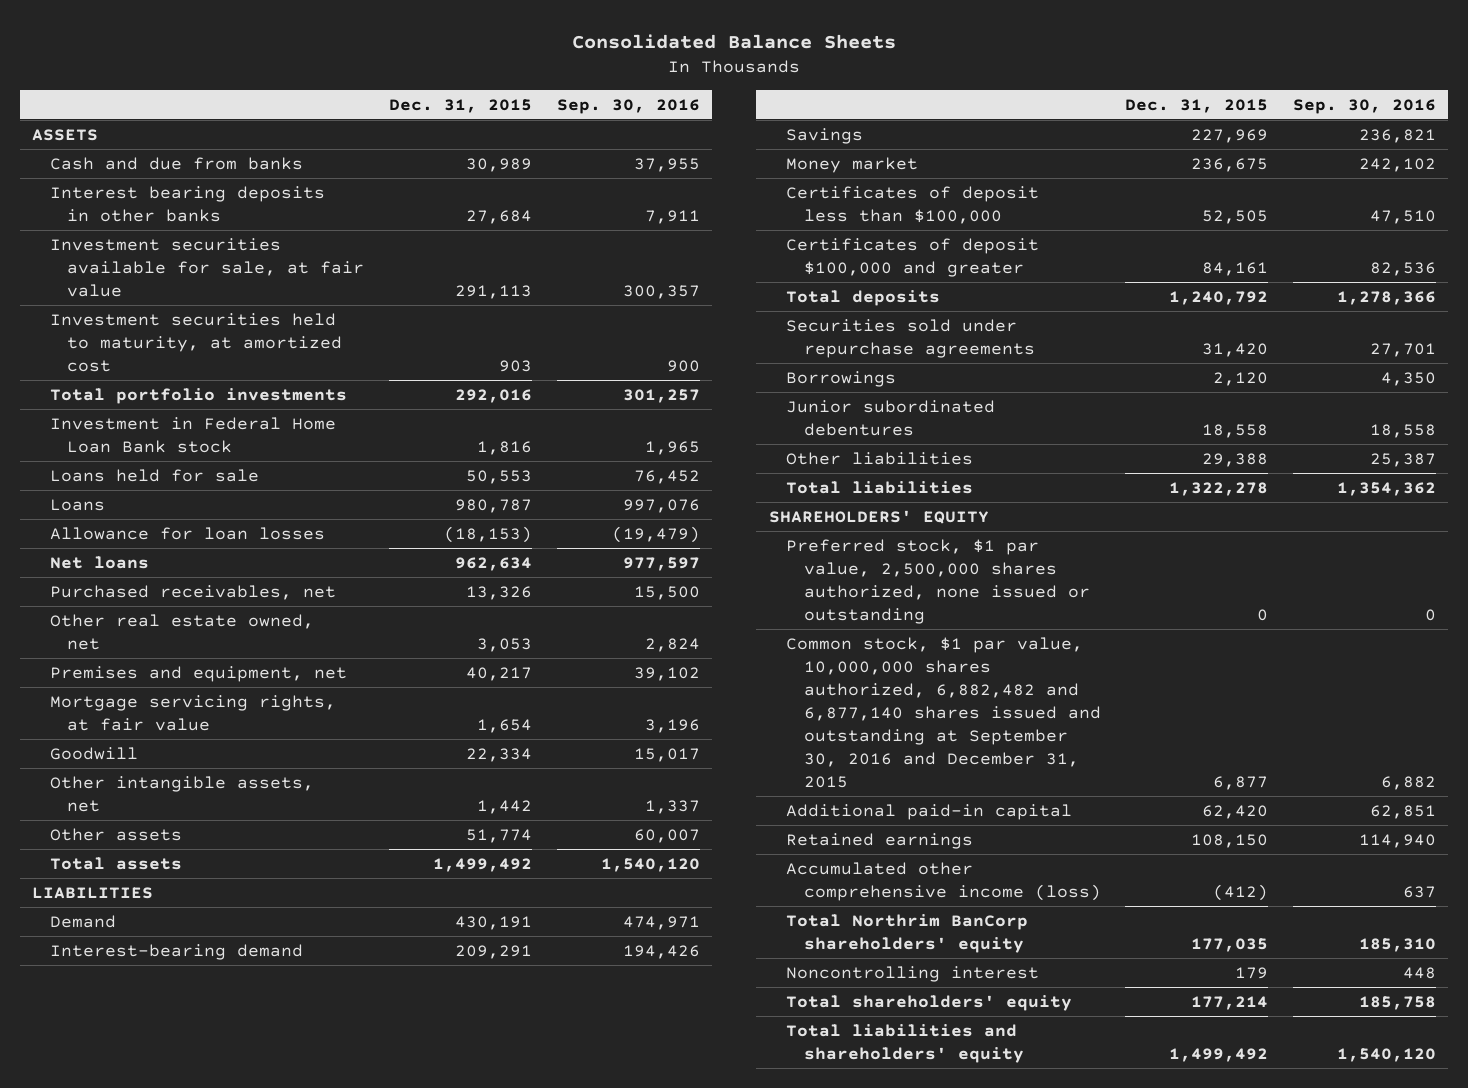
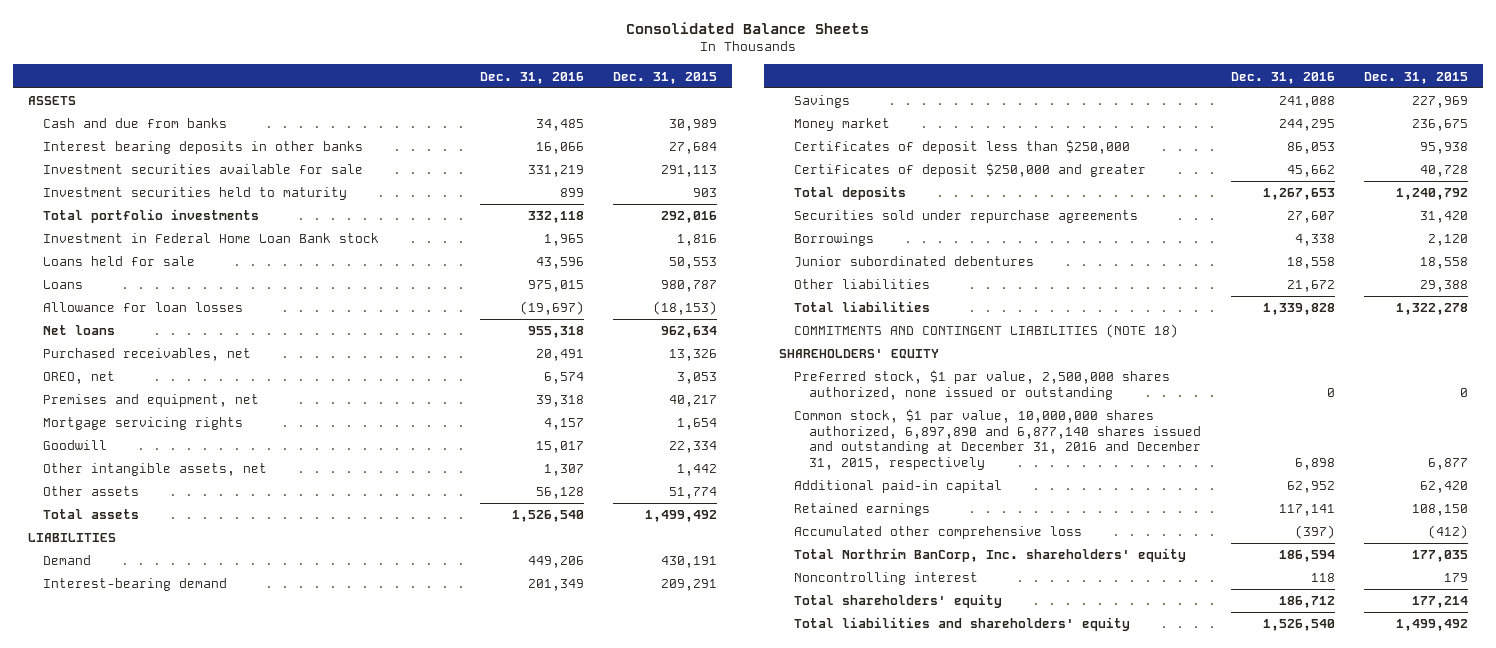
[556,98,700,114] Sep. 30, 2016 -> none
none -> [479,71,584,84] Dec. 31, 2016
[49,237,365,297] Investment securities available for sale, at fair value -> [43,164,364,175] Investment securities available for sale
[49,312,343,372] Investment securities held to maturity, at amortized cost -> [43,187,348,201] Investment securities held to maturity
[49,613,314,650] Other real estate owned, net -> [43,371,116,385] OREO, net
[49,694,336,731] Mortgage servicing rights, at fair value -> [43,417,244,431] Mortgage servicing rights
[786,185,1040,224] Certificates of deposit less than $100,000 -> [794,140,1131,155] Certificates of deposit less than $250,000
[1202,209,1269,224] 52,505 -> [1420,142,1469,155] 95,938
[786,237,1040,277] Certificates of deposit $100,000 and greater -> [794,163,1147,178] Certificates of deposit $250,000 and greater
[1202,261,1269,276] 84,161 -> [1420,165,1469,178] 40,728
none -> [794,324,1179,339] COMMITMENTS AND CONTINGENT LIABILITIES (NOTE 18)
[786,636,1101,788] Common stock, $1 par value, 10,000,000 shares authorized, 6,882,482 and 6,877,140 shares issued and outstanding at September 30, 2016 and December 31, 2015 -> [794,409,1202,471] Common stock, $1 par value, 10,000,000 shares authorized, 6,897,890 and 6,877,140 shares issued and outstanding at December 31, 2016 and December 31, 2015, respectively
[786,861,1101,901] Accumulated other comprehensive income (loss) -> [794,526,1083,540] Accumulated other comprehensive loss
[786,913,1029,953] Total Northrim BanCorp shareholders' equity -> [794,548,1187,563] Total Northrim BanCorp, Inc. shareholders' equity

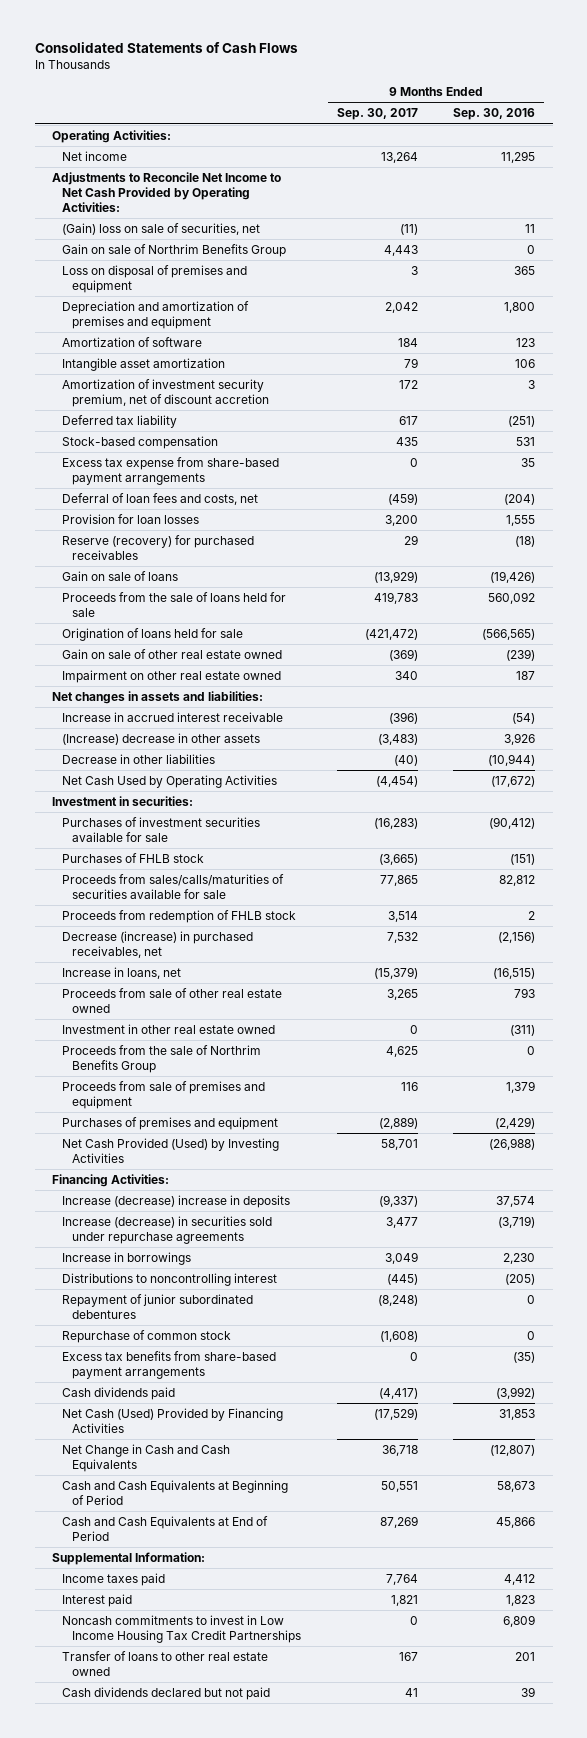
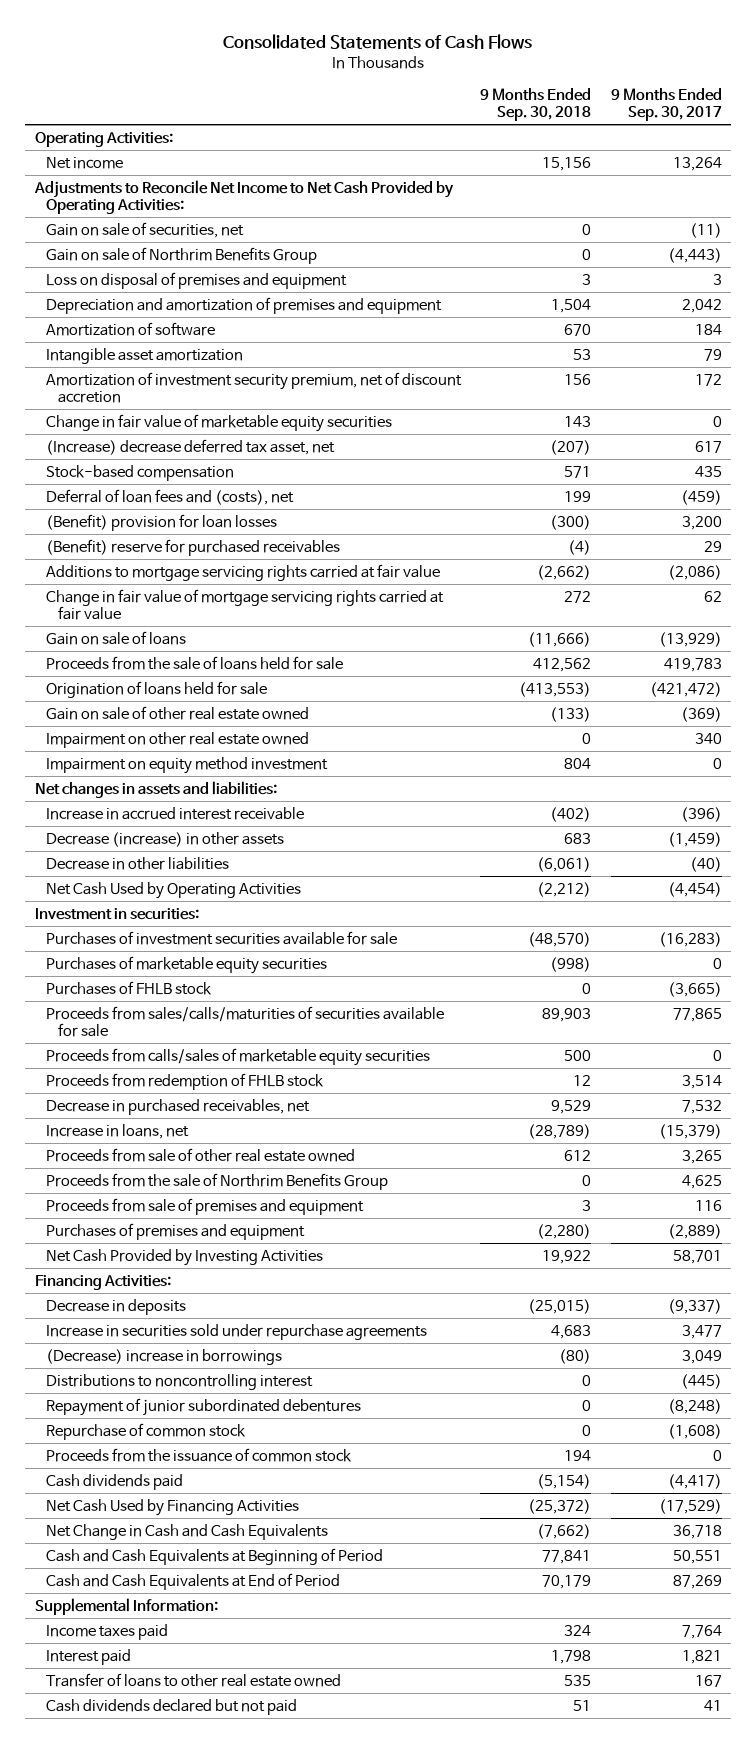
[453,108,536,121] Sep. 30, 2016 -> none
none -> [480,87,592,122] 9 Months Ended Sep. 30, 2018
[62,223,261,236] (Gain) loss on sale of securities, net -> [46,221,245,238] Gain on sale of securities, net
[383,245,418,257] 4,443 -> [667,247,722,263] (4,443)
none -> [46,413,393,432] Change in fair value of marketable equity securities
[62,415,178,429] Deferred tax liability -> [46,438,336,455] (Increase) decrease deferred tax asset, net
[62,457,280,486] Excess tax expense from share-based payment arrangements -> none
[62,493,259,506] Deferral of loan fees and costs, net -> [46,488,295,505] Deferral of loan fees and (costs), net
[62,514,200,525] Provision for loan losses -> [46,513,278,531] (Benefit) provision for loan losses
[62,535,255,561] Reserve (recovery) for purchased receivables -> [46,538,341,556] (Benefit) reserve for purchased receivables
none -> [46,563,441,581] Additions to mortgage servicing rights carried at fair value
none -> [46,588,445,620] Change in fair value of mortgage servicing rights carried at fair value
none -> [46,756,329,774] Impairment on equity method investment
[62,733,261,746] (Increase) decrease in other assets -> [46,831,285,847] Decrease (increase) in other assets
[377,734,418,746] (3,483) -> [667,831,722,847] (1,459)
none -> [46,955,328,974] Purchases of marketable equity securities
none -> [46,1047,431,1066] Proceeds from calls/sales of marketable equity securities
[62,931,254,959] Decrease (increase) in purchased receivables, net -> [46,1098,311,1115] Decrease in purchased receivables, net
[62,1024,276,1035] Investment in other real estate owned -> none
[62,1138,280,1164] Net Cash Provided (Used) by Investing Activities -> [46,1248,324,1266] Net Cash Provided by Investing Activities
[62,1195,291,1209] Increase (decrease) increase in deposits -> [46,1298,187,1315] Decrease in deposits
[62,1216,273,1245] Increase (decrease) in securities sold under repurchase agreements -> [46,1323,428,1340] Increase in securities sold under repurchase agreements
[62,1252,192,1266] Increase in borrowings -> [46,1348,283,1365] (Decrease) increase in borrowings
[62,1351,277,1380] Excess tax benefits from share-based payment arrangements -> none
none -> [46,1447,353,1462] Proceeds from the issuance of common stock
[62,1408,284,1434] Net Cash (Used) Provided by Financing Activities -> [46,1498,300,1516] Net Cash Used by Financing Activities
[62,1615,302,1644] Noncash commitments to invest in Low Income Housing Tax Credit Partnerships -> none

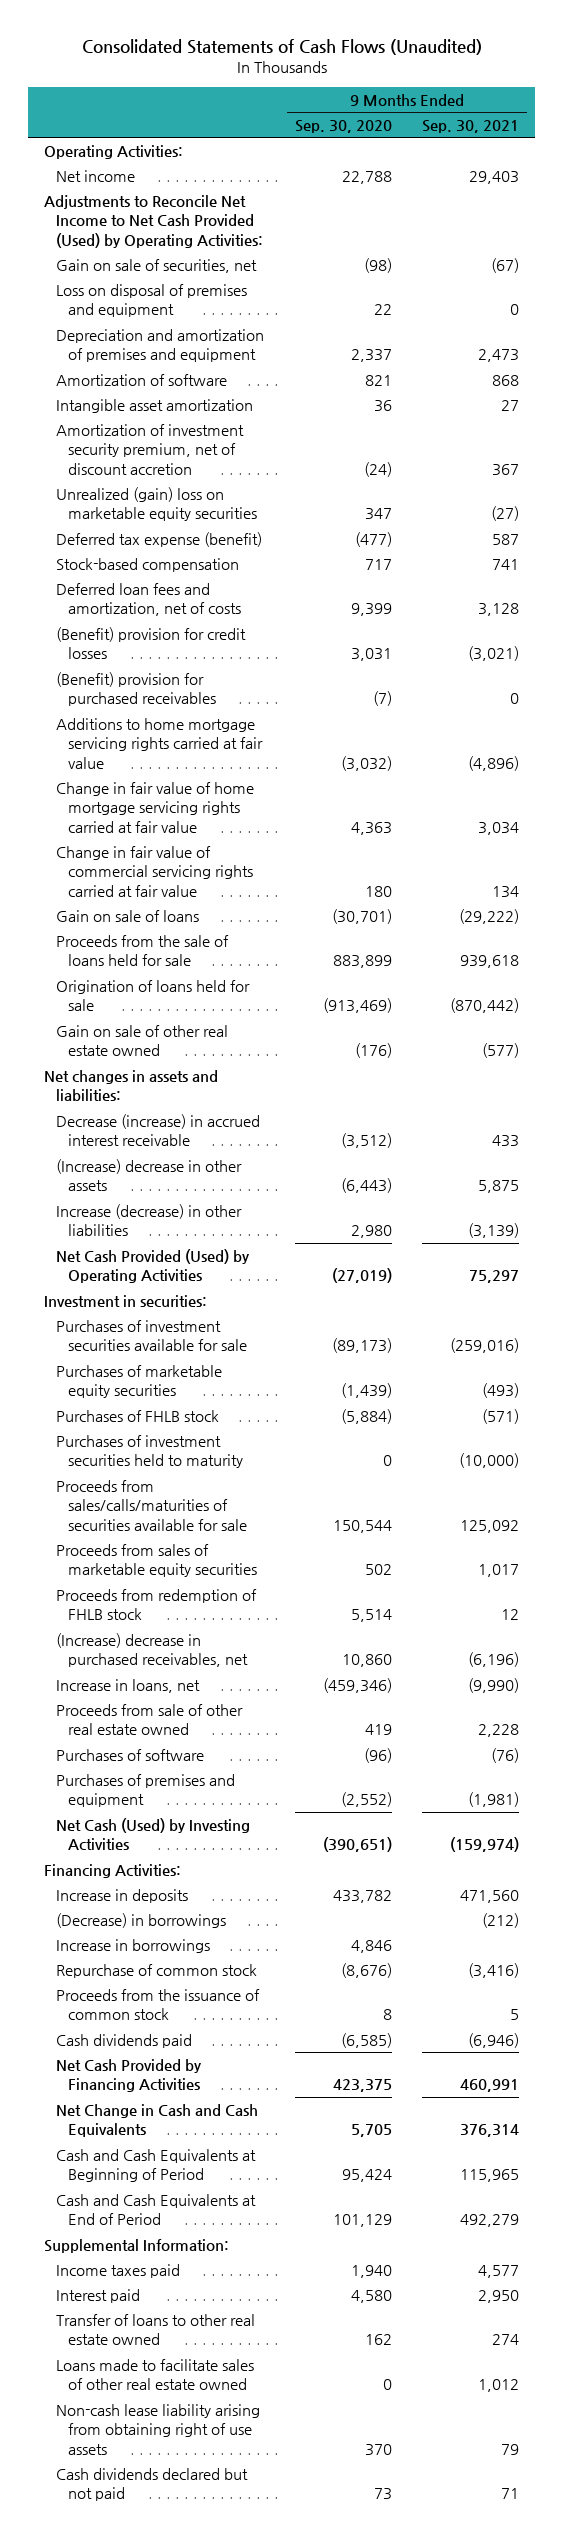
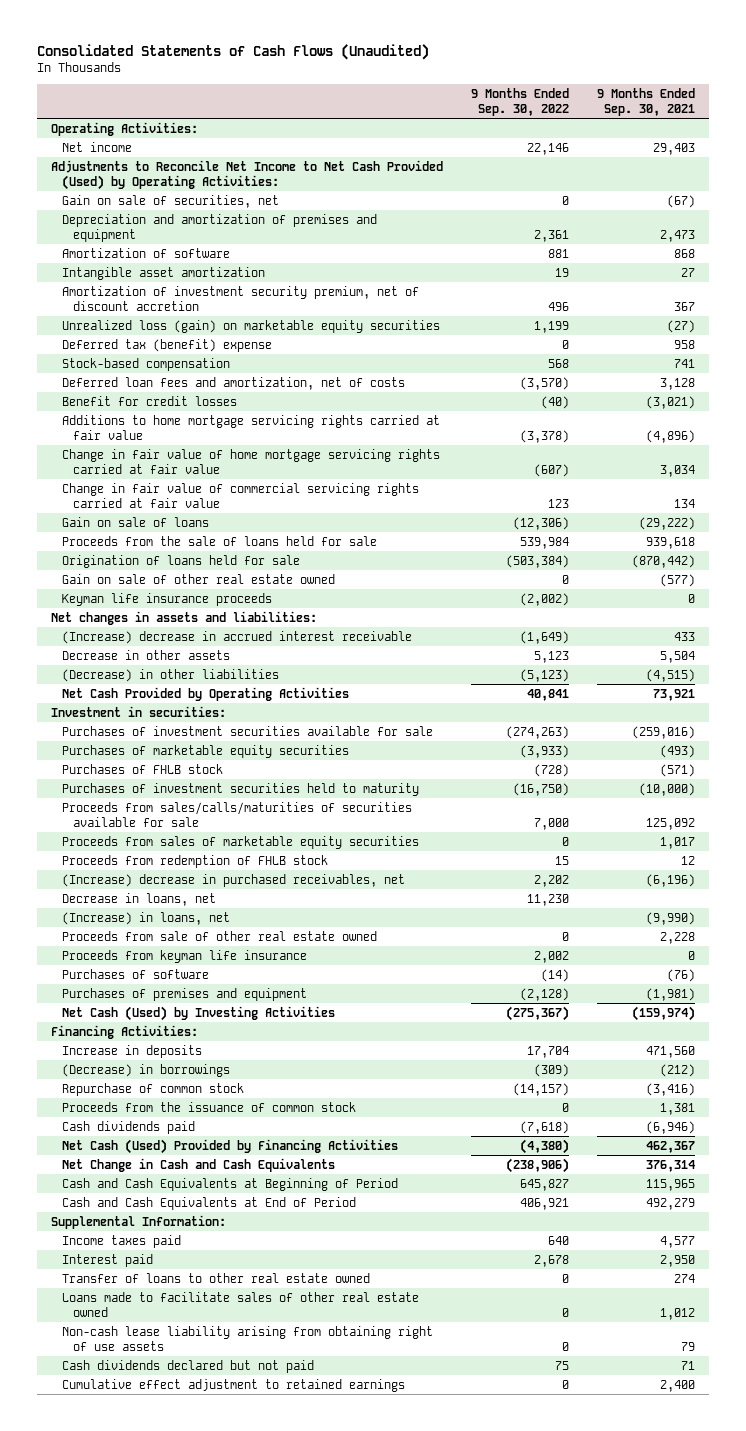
[294,119,392,133] Sep. 30, 2020 -> none
none -> [471,87,570,117] 9 Months Ended Sep. 30, 2022
[55,283,247,318] Loss on disposal of premises and equipment -> none
[55,486,258,522] Unrealized (gain) loss on marketable equity securities -> [62,319,441,333] Unrealized loss (gain) on marketable equity securities
[55,531,262,547] Deferred tax expense (benefit) -> [62,338,273,352] Deferred tax (benefit) expense
[492,533,520,545] 587 -> [673,339,695,349] 958
[55,671,217,707] (Benefit) provision for purchased receivables -> none
[55,626,246,660] (Benefit) provision for credit losses -> [62,395,238,406] Benefit for credit losses
none -> [62,592,273,606] Keyman life insurance proceeds
[55,1113,260,1147] Decrease (increase) in accrued interest receivable -> [62,630,413,644] (Increase) decrease in accrued interest receivable
[55,1158,242,1192] (Increase) decrease in other assets -> [62,649,231,660] Decrease in other assets
[478,1180,520,1194] 5,875 -> [659,650,695,663] 5,504
[55,1203,242,1237] Increase (decrease) in other liabilities -> [62,668,280,682] (Decrease) in other liabilities
[468,1223,520,1239] (3,139) -> [645,668,695,682] (4,515)
[55,1248,250,1284] Net Cash Provided (Used) by Operating Activities -> [62,686,350,701] Net Cash Provided by Operating Activities
[469,1270,520,1284] 75,297 -> [652,688,695,701] 73,921
none -> [62,892,217,906] Decrease in loans, net
[55,1678,200,1693] Increase in loans, net -> [62,911,231,925] (Increase) in loans, net
none -> [62,949,308,963] Proceeds from keyman life insurance
[55,1938,210,1953] Increase in borrowings -> none
[510,2009,520,2021] 5 -> [659,1102,695,1115] 1,381
[55,2058,202,2093] Net Cash Provided by Financing Activities -> [62,1138,399,1154] Net Cash (Used) Provided by Financing Activities
[460,2079,520,2093] 460,991 -> [645,1140,695,1153] 462,367
none -> [62,1378,406,1392] Cumulative effect adjustment to retained earnings

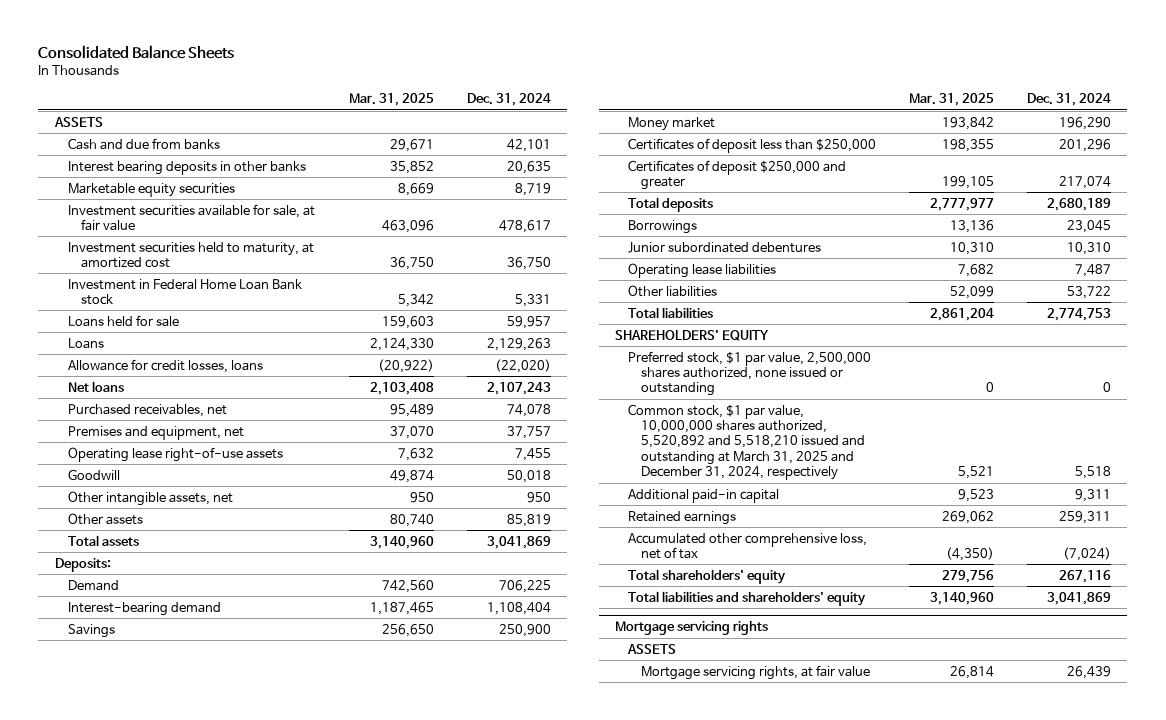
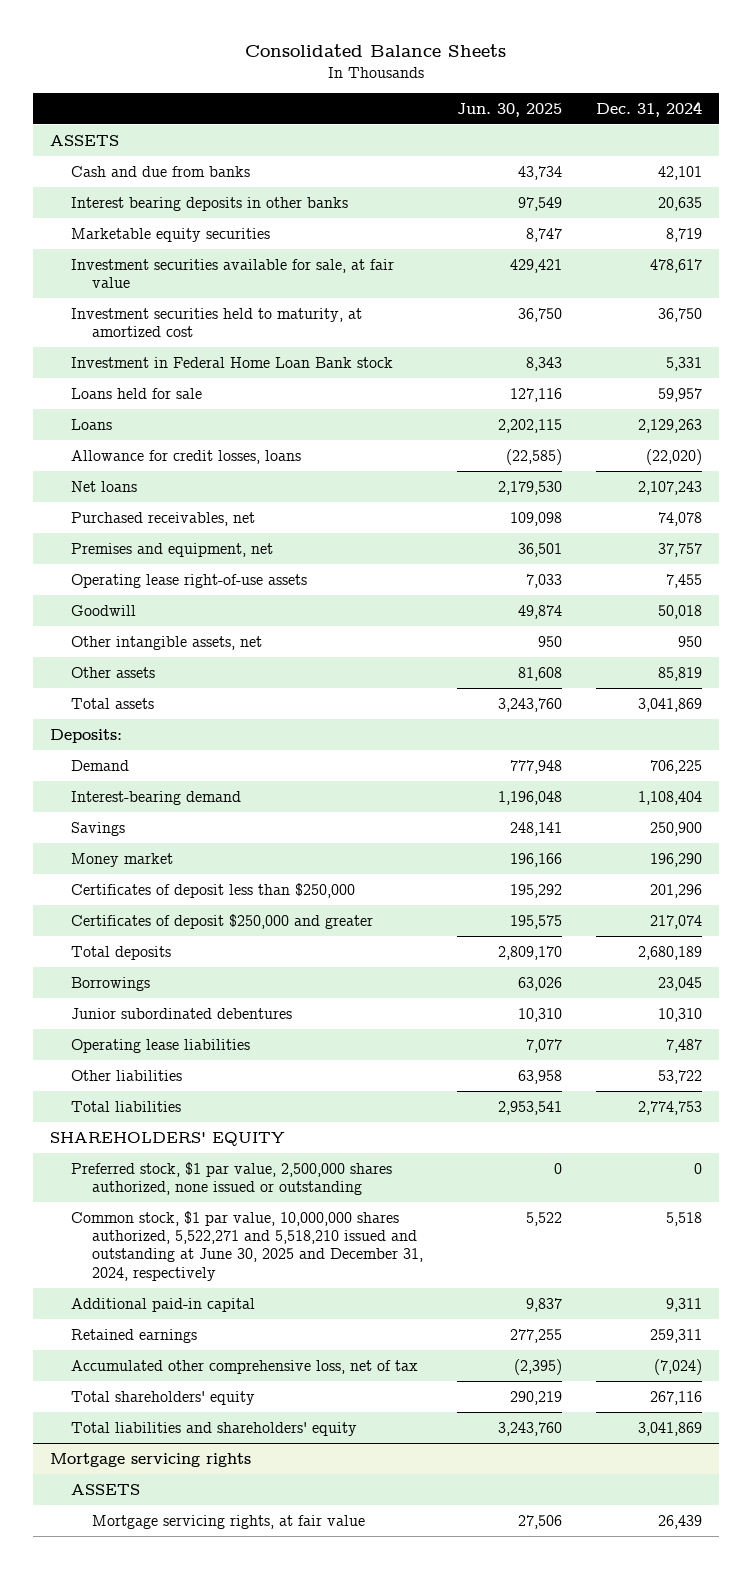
[348,93,434,107] Mar. 31, 2025 -> none
none -> [457,102,563,117] Jun. 30, 2025
[628,403,866,481] Common stock, $1 par value, 10,000,000 shares authorized, 5,520,892 and 5,518,210 issued and outstanding at March 31, 2025 and December 31, 2024, respectively -> [71,1210,424,1281] Common stock, $1 par value, 10,000,000 shares authorized, 5,522,271 and 5,518,210 issued and outstanding at June 30, 2025 and December 31, 2024, respectively

